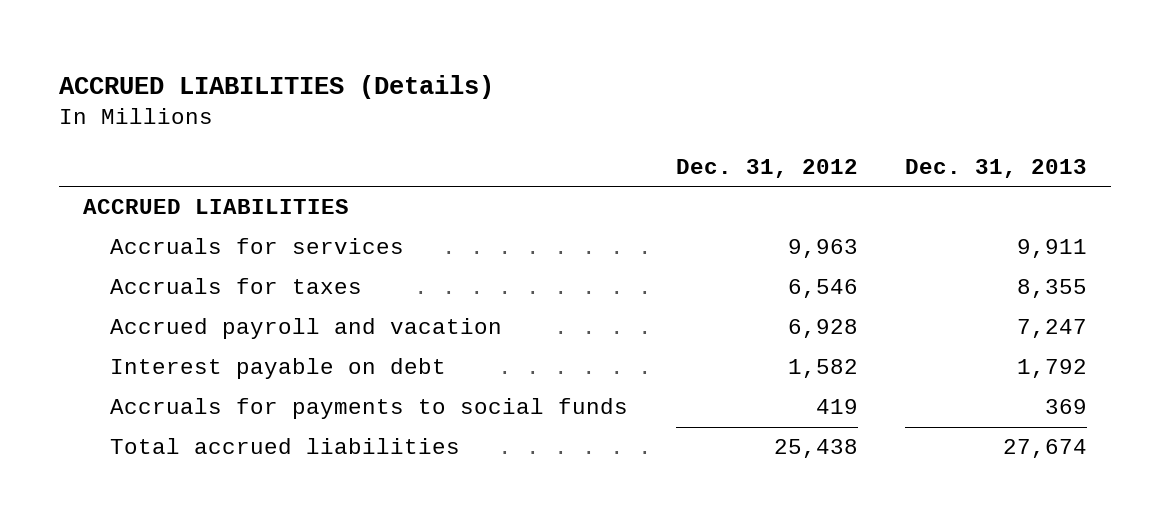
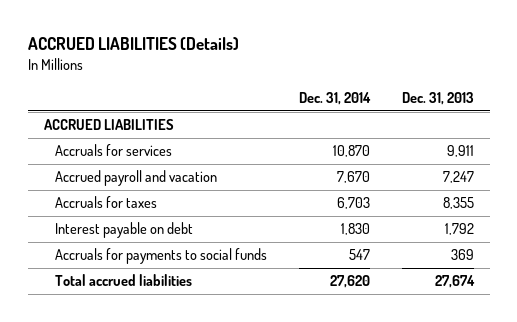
[675,158,858,178] Dec. 31, 2012 -> none
none -> [298,91,371,105] Dec. 31, 2014
[110,278,363,295] Accruals for taxes -> [54,196,157,209] Accruals for taxes

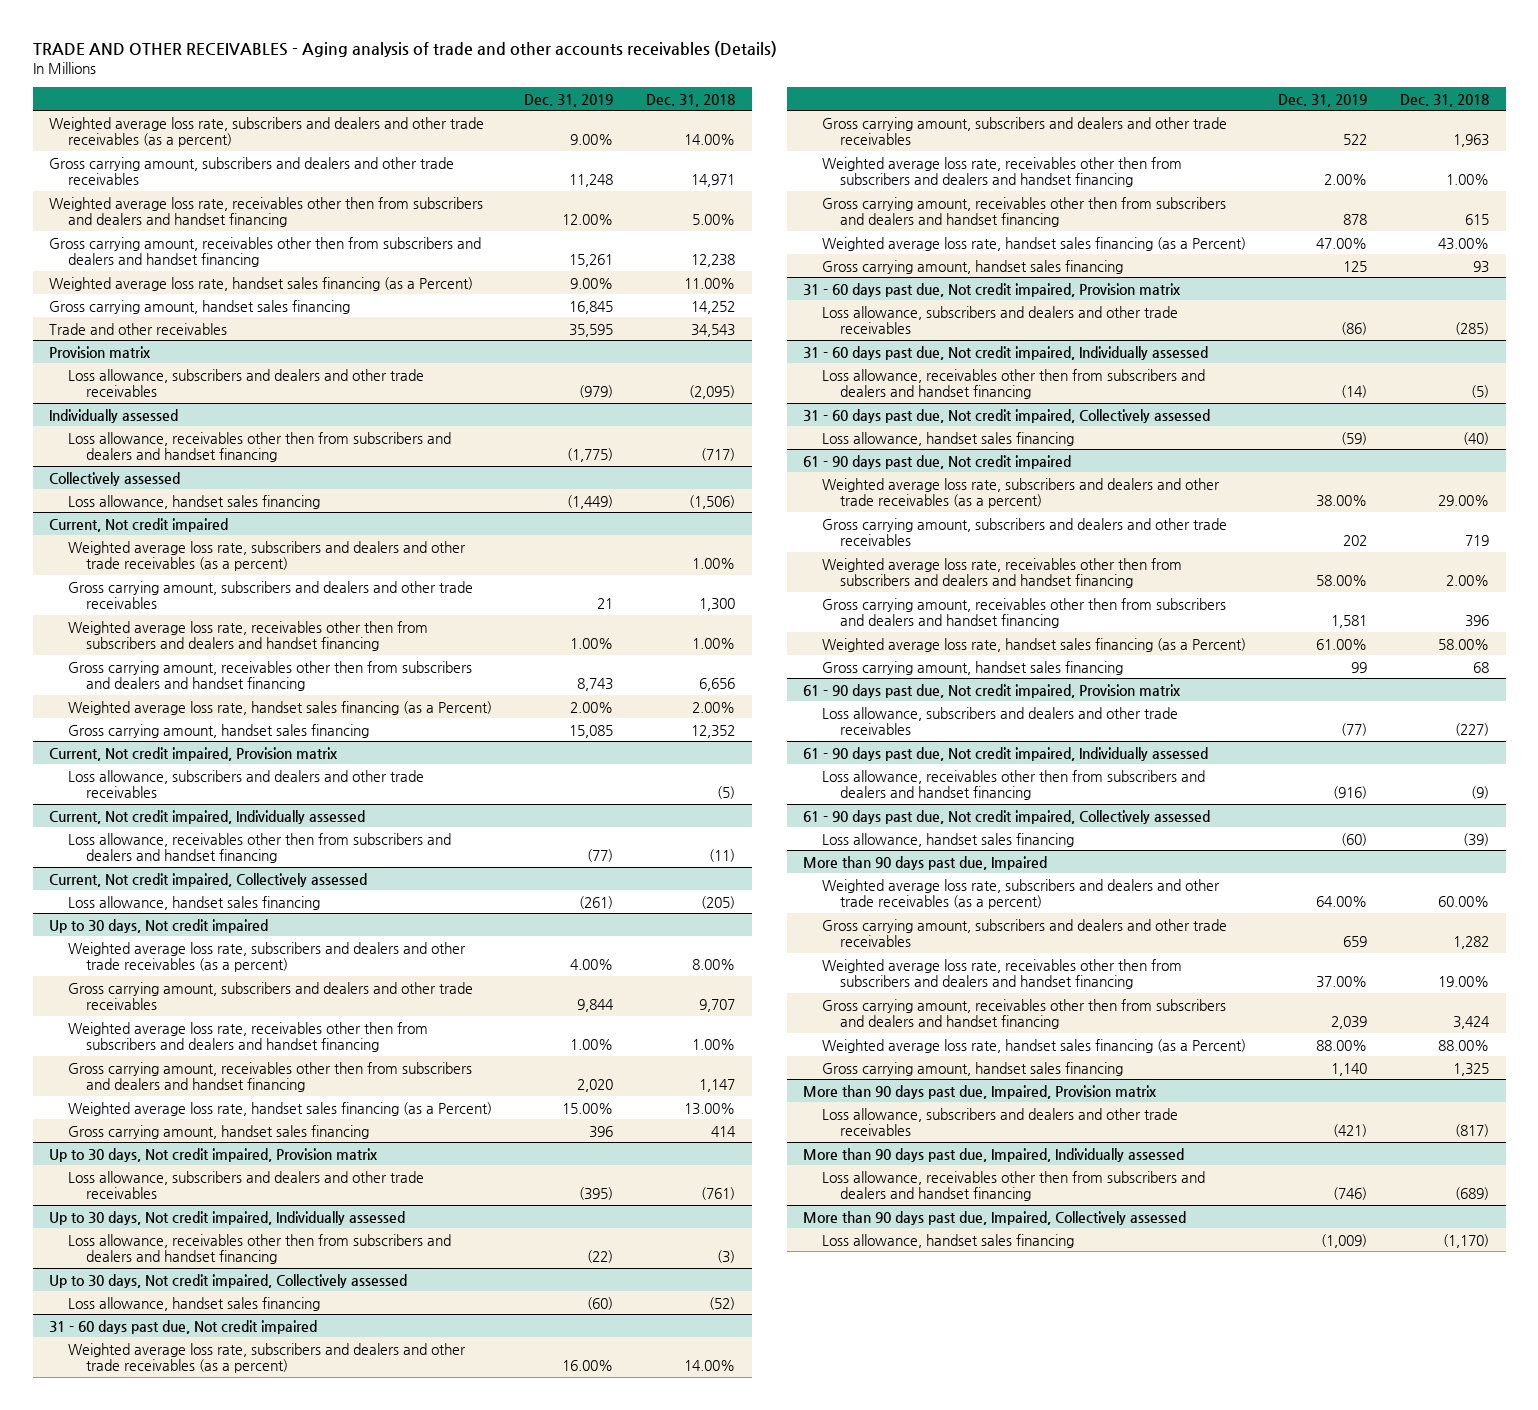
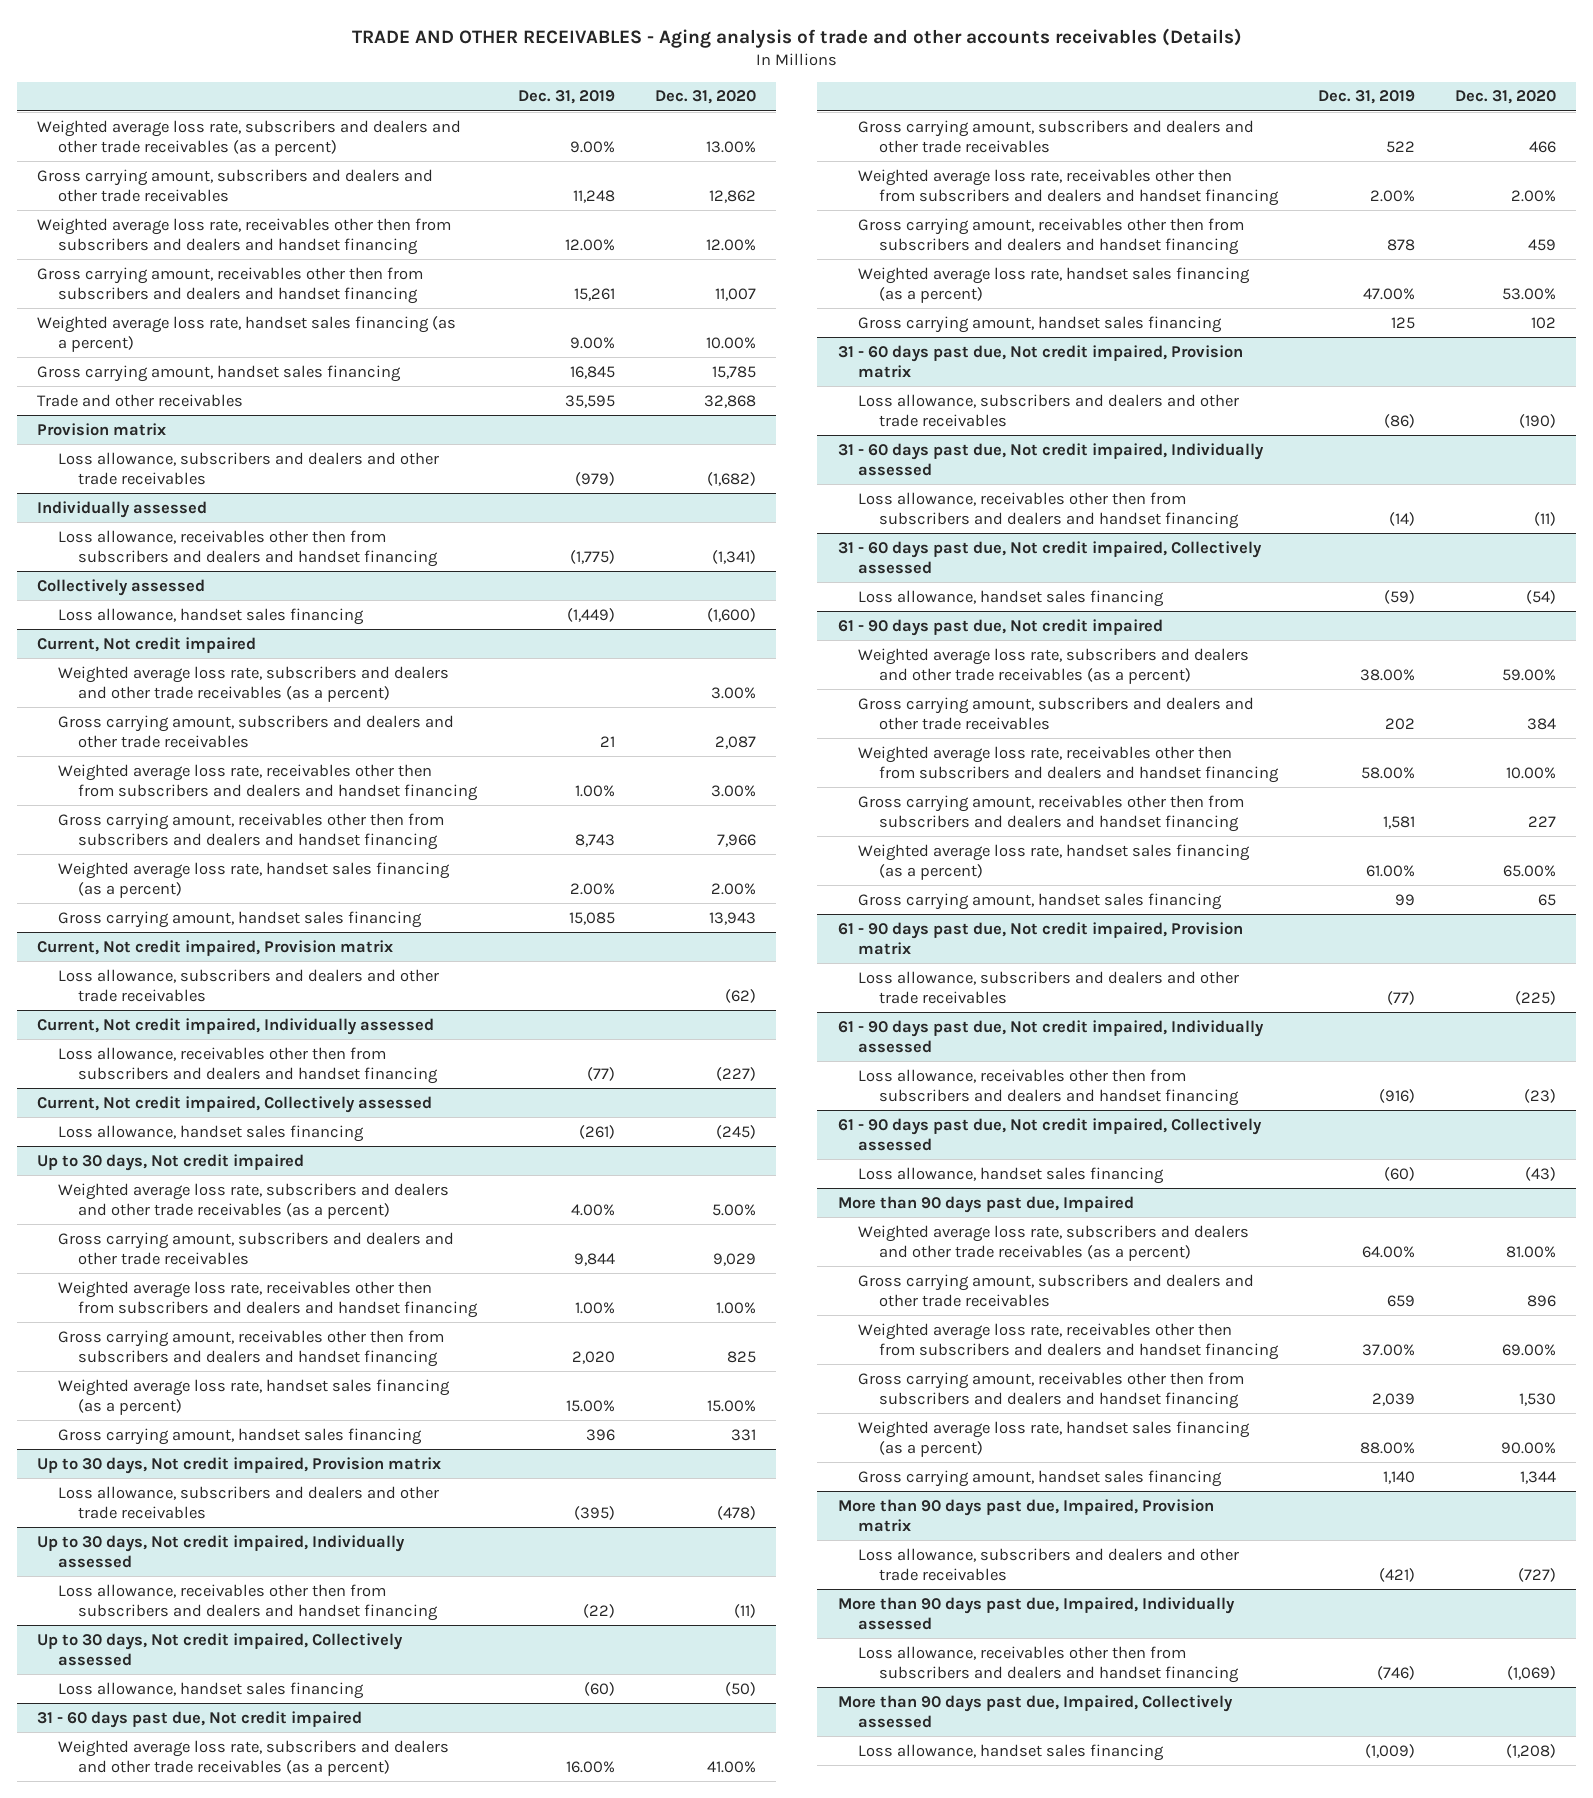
[646,93,736,107] Dec. 31, 2018 -> none
none -> [654,90,756,105] Dec. 31, 2020
[49,276,474,291] Weighted average loss rate, handset sales financing (as a Percent) -> [36,315,456,352] Weighted average loss rate, handset sales financing (as a percent)
[67,700,492,715] Weighted average loss rate, handset sales financing (as a Percent) -> [57,861,450,898] Weighted average loss rate, handset sales financing (as a percent)
[67,1101,492,1116] Weighted average loss rate, handset sales financing (as a Percent) -> [57,1378,450,1415] Weighted average loss rate, handset sales financing (as a percent)
[821,236,1246,251] Weighted average loss rate, handset sales financing (as a Percent) -> [858,266,1251,303] Weighted average loss rate, handset sales financing (as a percent)
[821,637,1246,652] Weighted average loss rate, handset sales financing (as a Percent) -> [858,843,1251,880] Weighted average loss rate, handset sales financing (as a percent)
[821,1038,1246,1053] Weighted average loss rate, handset sales financing (as a Percent) -> [858,1420,1251,1457] Weighted average loss rate, handset sales financing (as a percent)

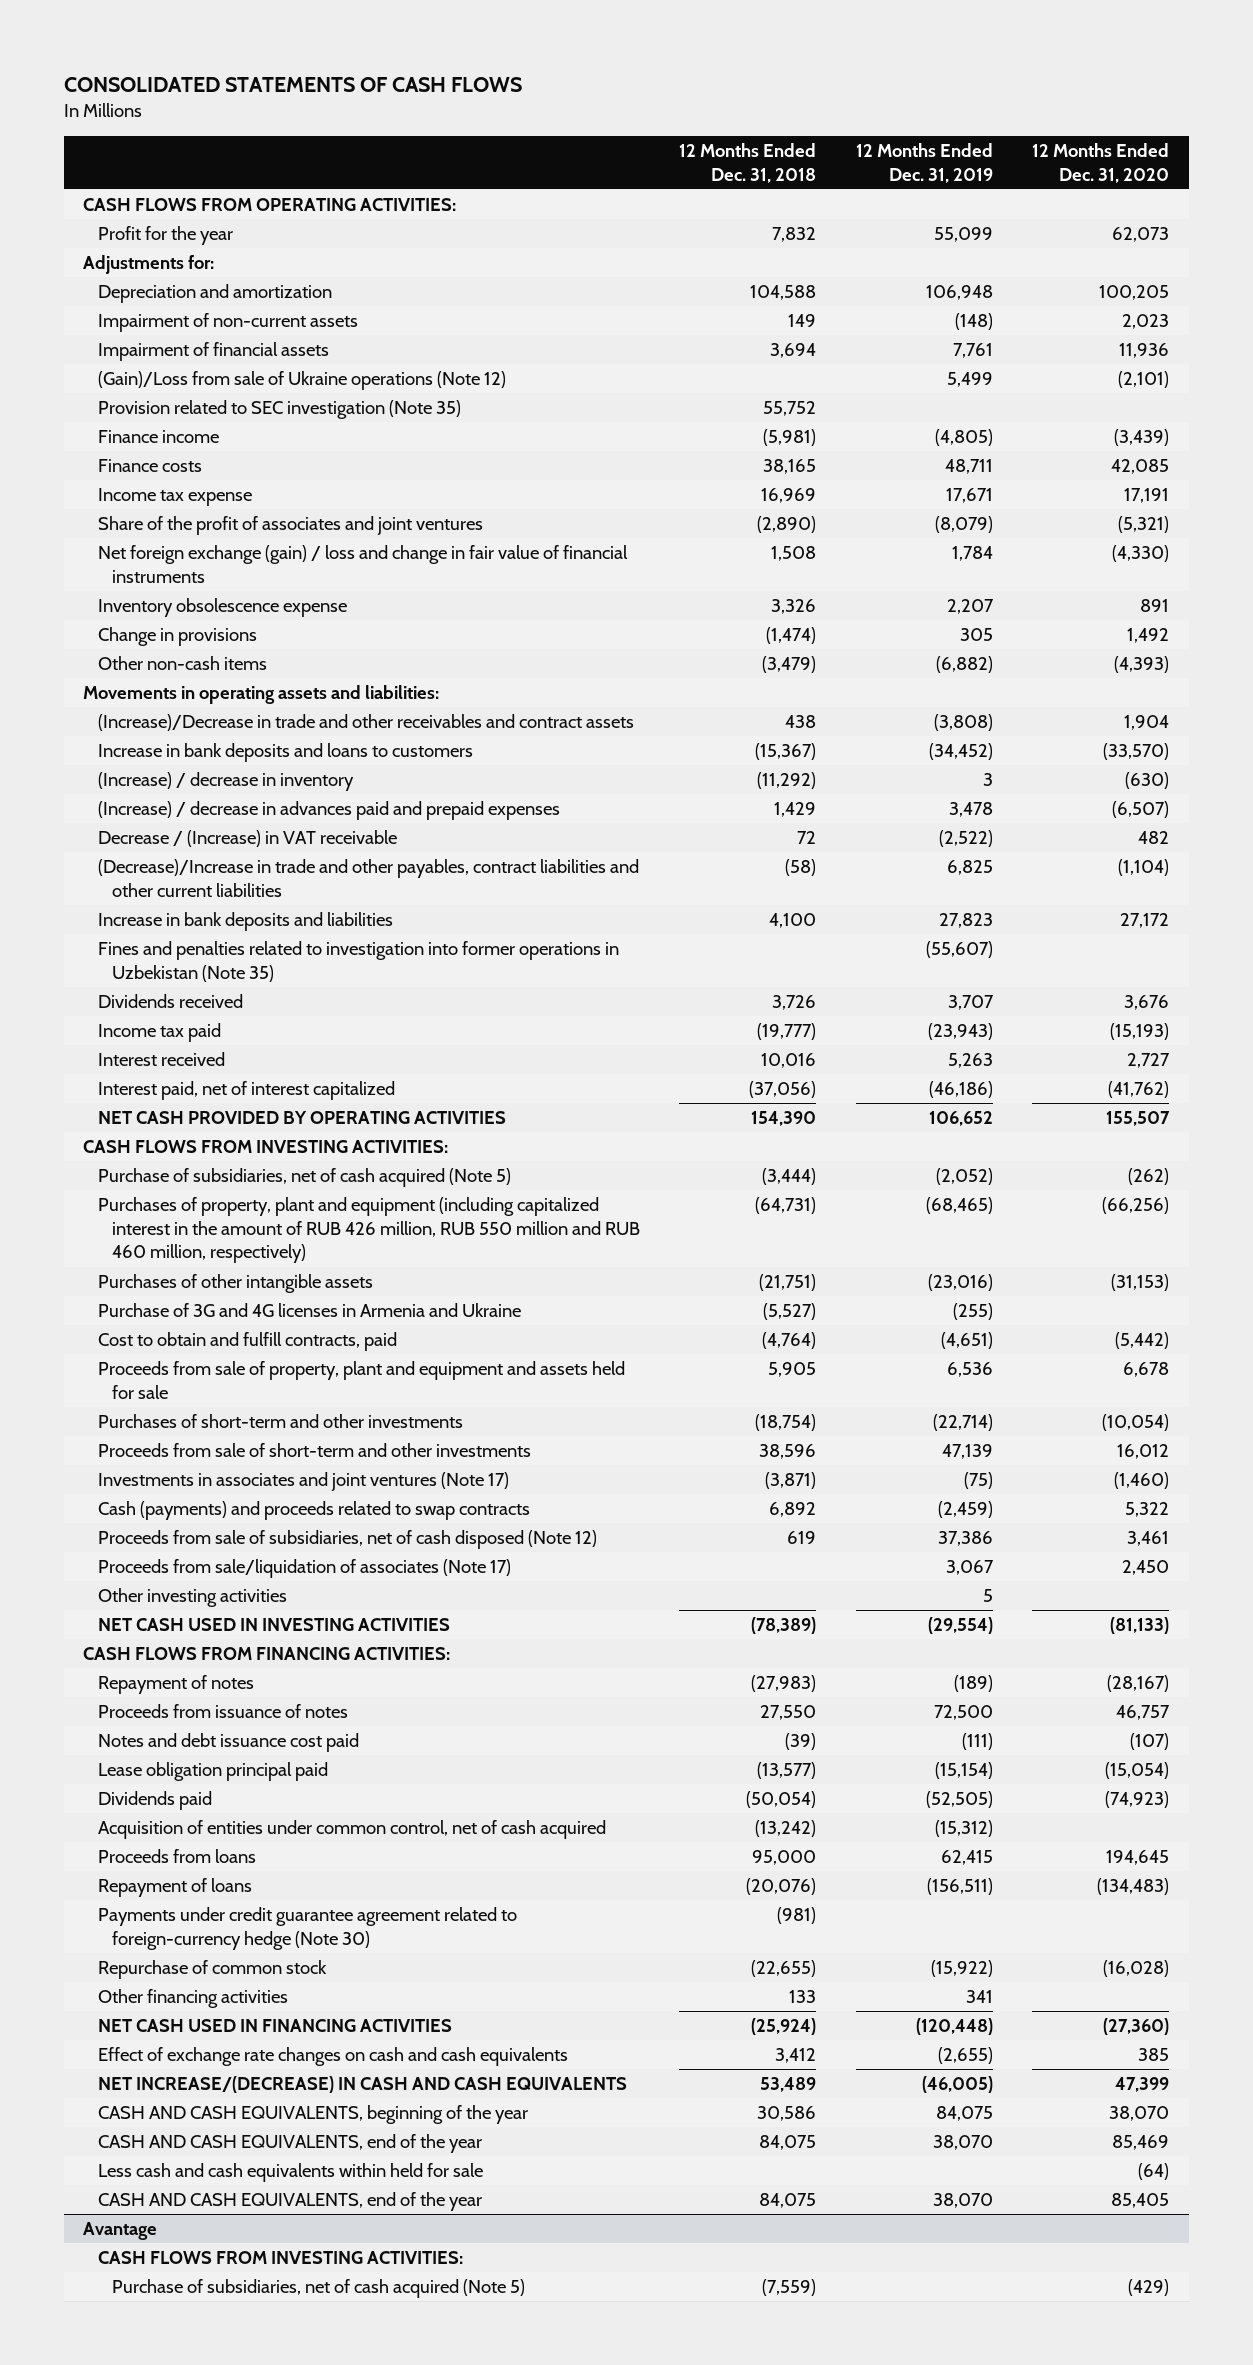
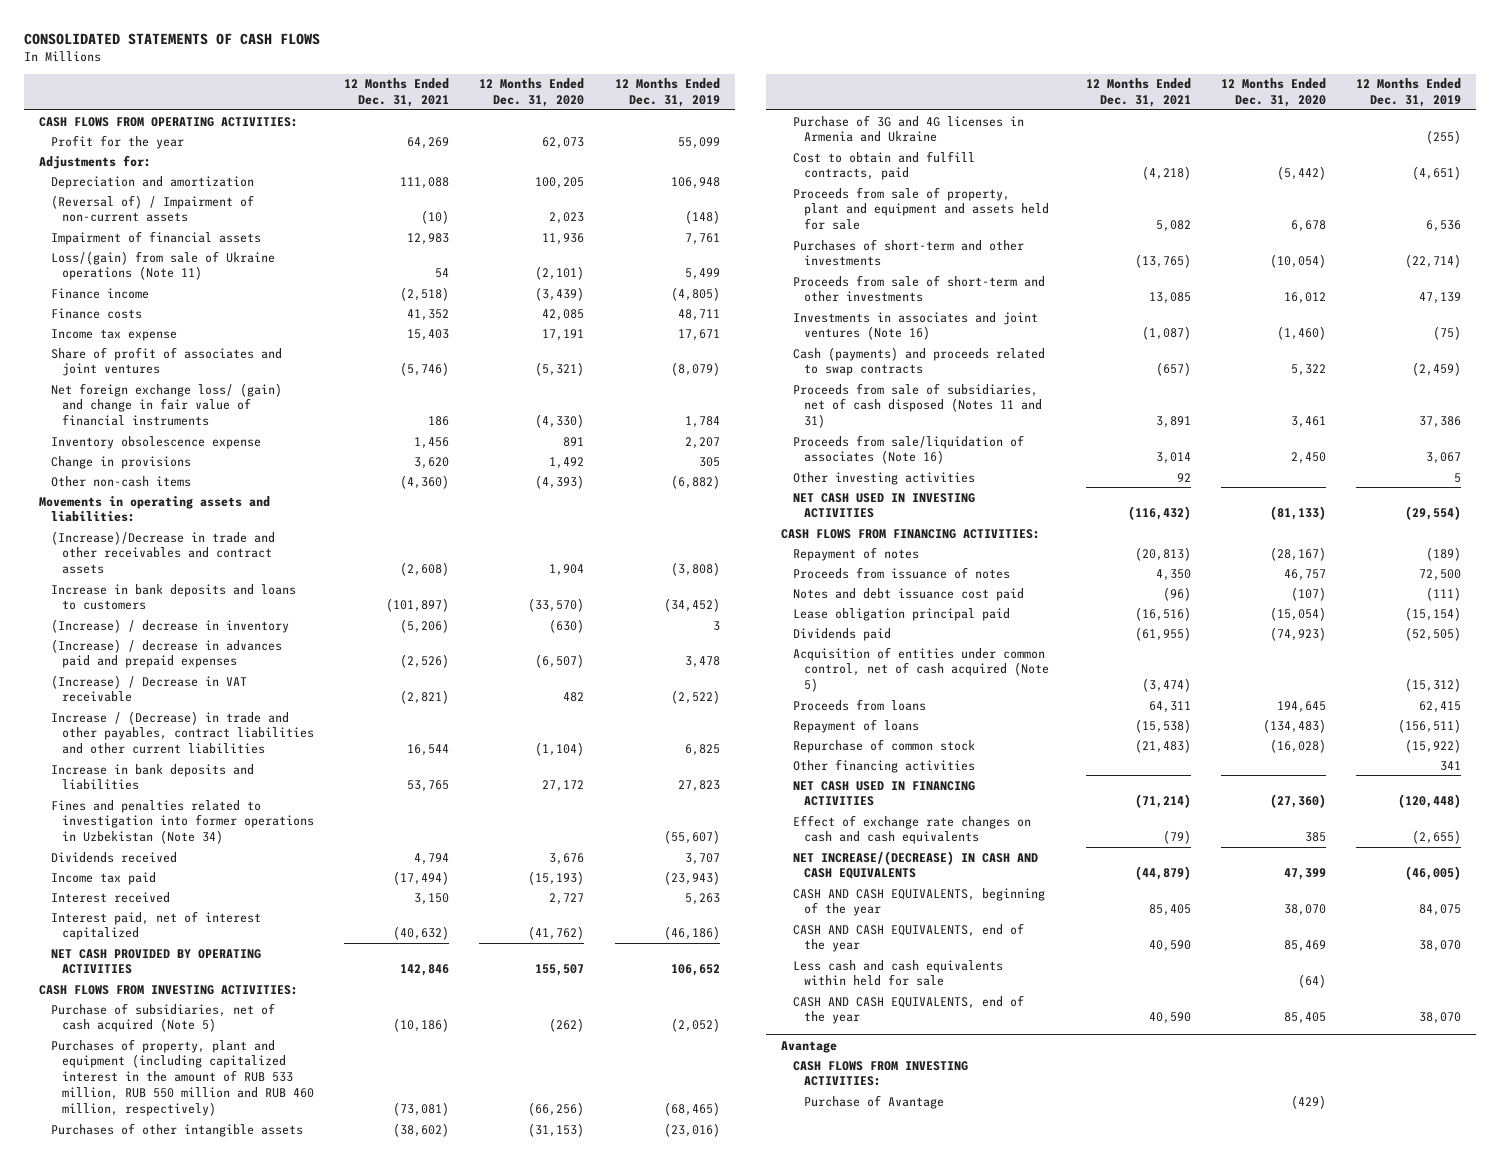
[679,143,817,183] 12 Months Ended Dec. 31, 2018 -> none
none -> [344,78,450,108] 12 Months Ended Dec. 31, 2021
[97,313,358,333] Impairment of non-current assets -> [50,194,254,223] (Reversal of) / Impairment of non-current assets
[97,400,461,420] Provision related to SEC investigation (Note 35) -> none
[97,371,506,391] (Gain)/Loss from sale of Ukraine operations (Note 12) -> [50,250,275,281] Loss/(gain) from sale of Ukraine operations (Note 11)
[97,516,483,536] Share of the profit of associates and joint ventures -> [50,346,282,377] Share of profit of associates and joint ventures
[97,545,628,583] Net foreign exchange (gain) / loss and change in fair value of financial instruments -> [50,382,282,427] Net foreign exchange loss/ (gain) and change in fair value of financial instruments
[97,830,397,848] Decrease / (Increase) in VAT receivable -> [50,674,247,703] (Increase) / Decrease in VAT receivable
[97,859,639,897] (Decrease)/Increase in trade and other payables, contract liabilities and other current liabilities -> [50,710,315,755] Increase / (Decrease) in trade and other payables, contract liabilities and other current liabilities
[97,941,619,982] Fines and penalties related to investigation into former operations in Uzbekistan (Note 35) -> [50,799,315,845] Fines and penalties related to investigation into former operations in Uzbekistan (Note 34)
[97,1197,640,1264] Purchases of property, plant and equipment (including capitalized interest in the amount of RUB 426 million, RUB 550 million and RUB 460 million, respectively) -> [50,1038,315,1117] Purchases of property, plant and equipment (including capitalized interest in the amount of RUB 533 million, RUB 550 million and RUB 460 million, respectively)
[97,1472,509,1492] Investments in associates and joint ventures (Note 17) -> [792,311,1038,341] Investments in associates and joint ventures (Note 16)
[97,1530,597,1550] Proceeds from sale of subsidiaries, net of cash disposed (Note 12) -> [792,382,1042,429] Proceeds from sale of subsidiaries, net of cash disposed (Notes 11 and 31)
[97,1559,511,1579] Proceeds from sale/liquidation of associates (Note 17) -> [792,434,1024,465] Proceeds from sale/liquidation of associates (Note 16)
[97,1820,606,1840] Acquisition of entities under common control, net of cash acquired -> [792,646,1049,693] Acquisition of entities under common control, net of cash acquired (Note 5)
[97,1907,517,1950] Payments under credit guarantee agreement related to foreign-currency hedge (Note 30) -> none
[111,2279,525,2299] Purchase of subsidiaries, net of cash acquired (Note 5) -> [803,1094,944,1109] Purchase of Avantage

